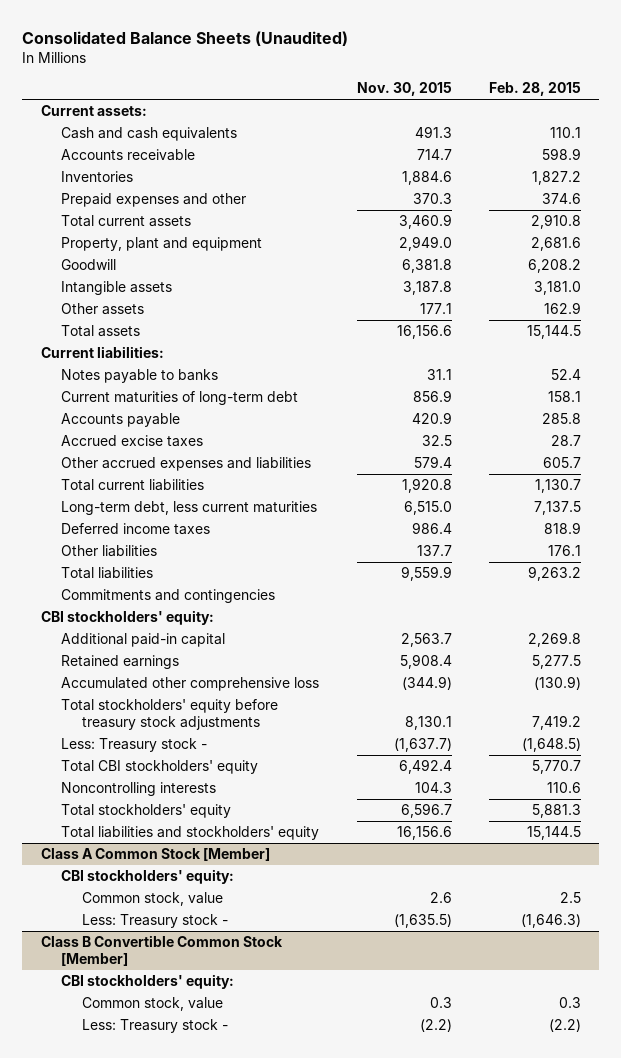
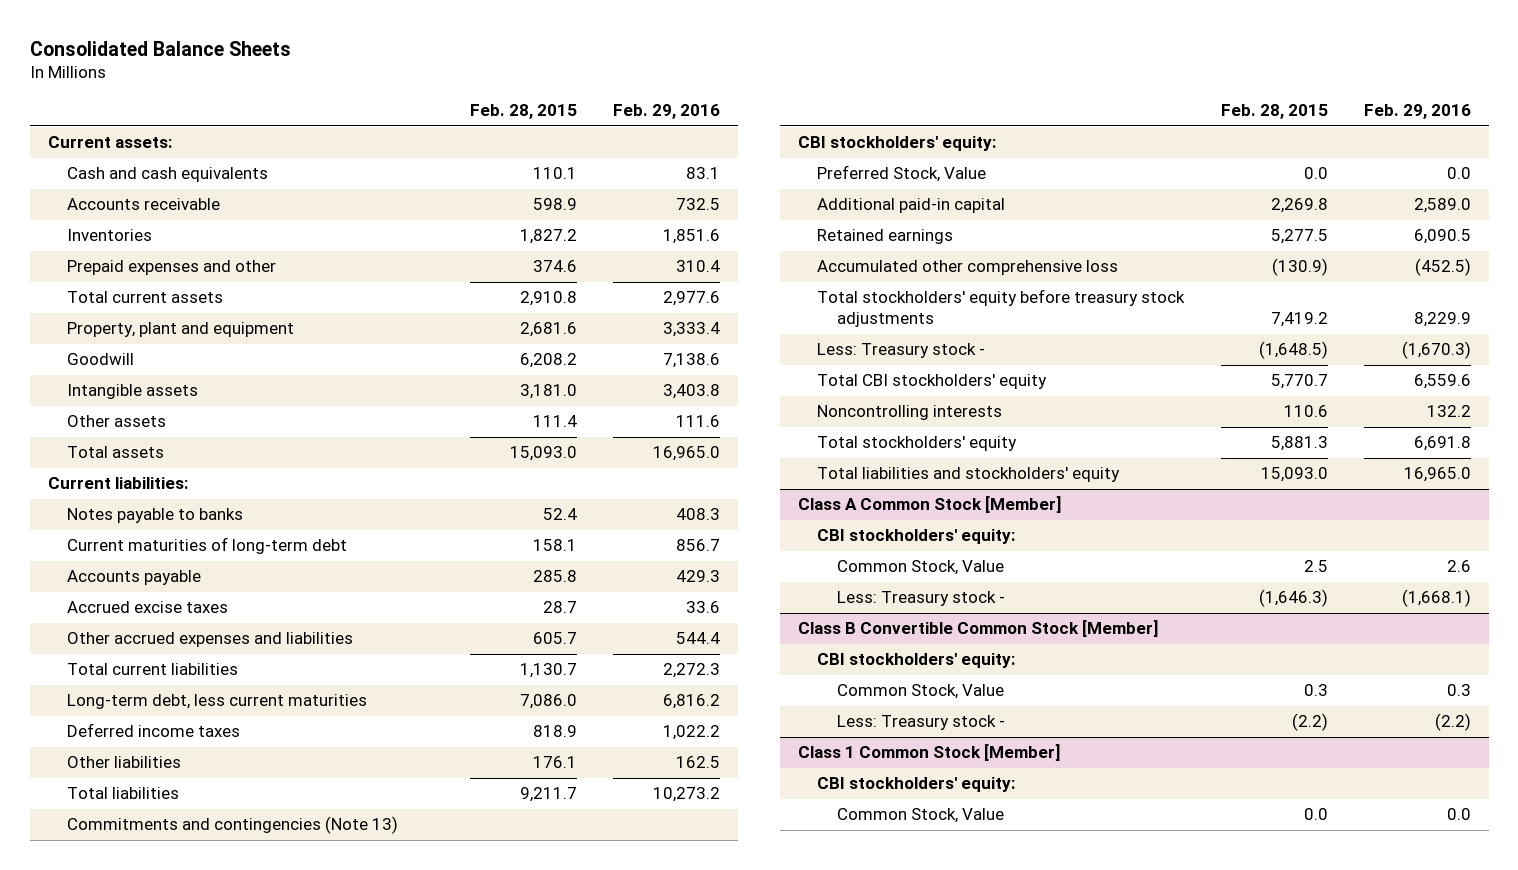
[22,31,349,47] Consolidated Balance Sheets (Unaudited) -> [29,40,291,56] Consolidated Balance Sheets
[356,82,452,97] Nov. 30, 2015 -> none
none -> [613,104,721,120] Feb. 29, 2016
[543,302,581,315] 162.9 -> [532,415,577,428] 111.4
[526,325,581,340] 15,144.5 -> [509,446,577,462] 15,093.0
[533,501,581,516] 7,137.5 -> [519,694,577,710] 7,086.0
[527,566,581,582] 9,263.2 -> [519,787,577,803] 9,211.7
[61,589,276,604] Commitments and contingencies -> [66,816,398,835] Commitments and contingencies (Note 13)
none -> [817,165,987,183] Preferred Stock, Value
[526,826,581,841] 15,144.5 -> [1260,467,1328,483] 15,093.0
[81,892,223,907] Common stock, value -> [836,560,1004,576] Common Stock, Value
[81,997,223,1012] Common stock, value -> [836,684,1004,700] Common Stock, Value
none -> [798,744,1061,762] Class 1 Common Stock [Member]
none -> [817,777,1016,793] CBI stockholders' equity:
none -> [836,808,1004,824] Common Stock, Value

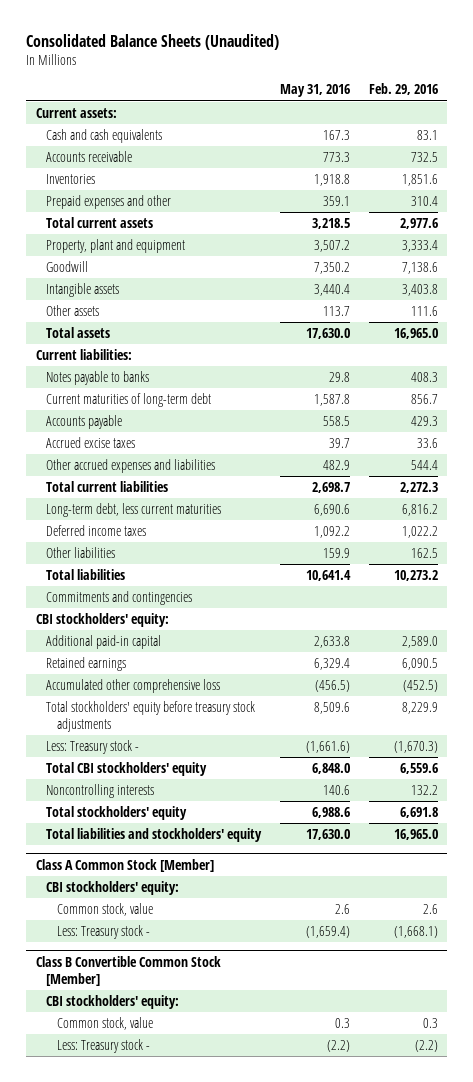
[29,40,291,56] Consolidated Balance Sheets -> [26,34,280,51] Consolidated Balance Sheets (Unaudited)
[469,104,577,120] Feb. 28, 2015 -> none
none -> [279,84,350,98] May 31, 2016
[66,816,398,835] Commitments and contingencies (Note 13) -> [46,590,193,605] Commitments and contingencies
[817,165,987,183] Preferred Stock, Value -> none
[836,560,1004,576] Common Stock, Value -> [56,902,153,916] Common stock, value
[836,684,1004,700] Common Stock, Value -> [56,1016,153,1030] Common stock, value
[798,744,1061,762] Class 1 Common Stock [Member] -> none
[817,777,1016,793] CBI stockholders' equity: -> none
[836,808,1004,824] Common Stock, Value -> none

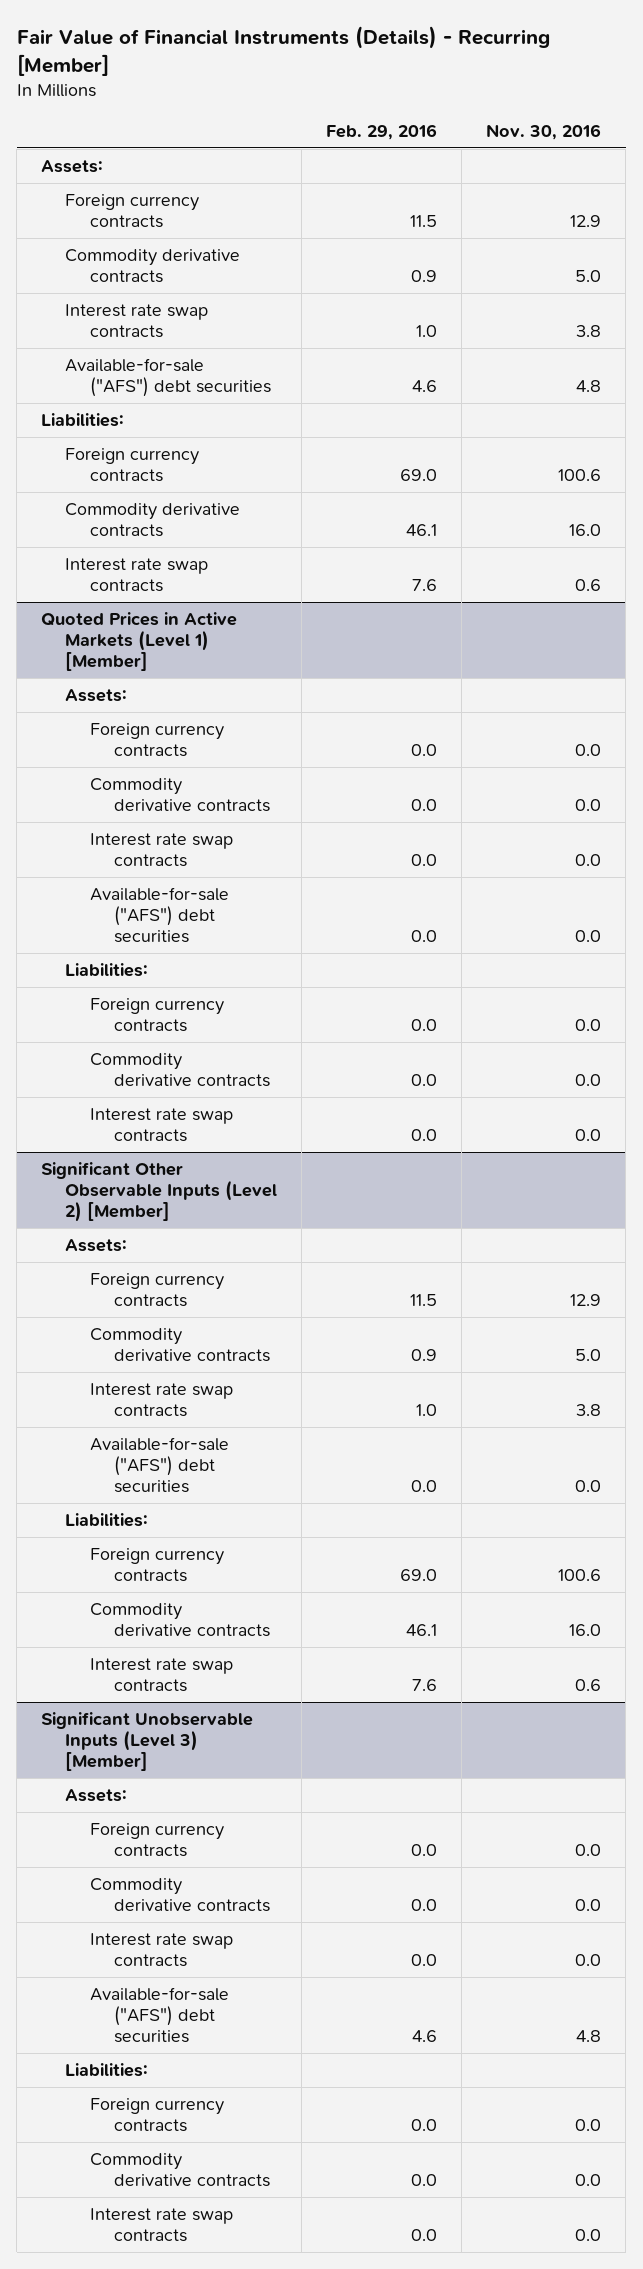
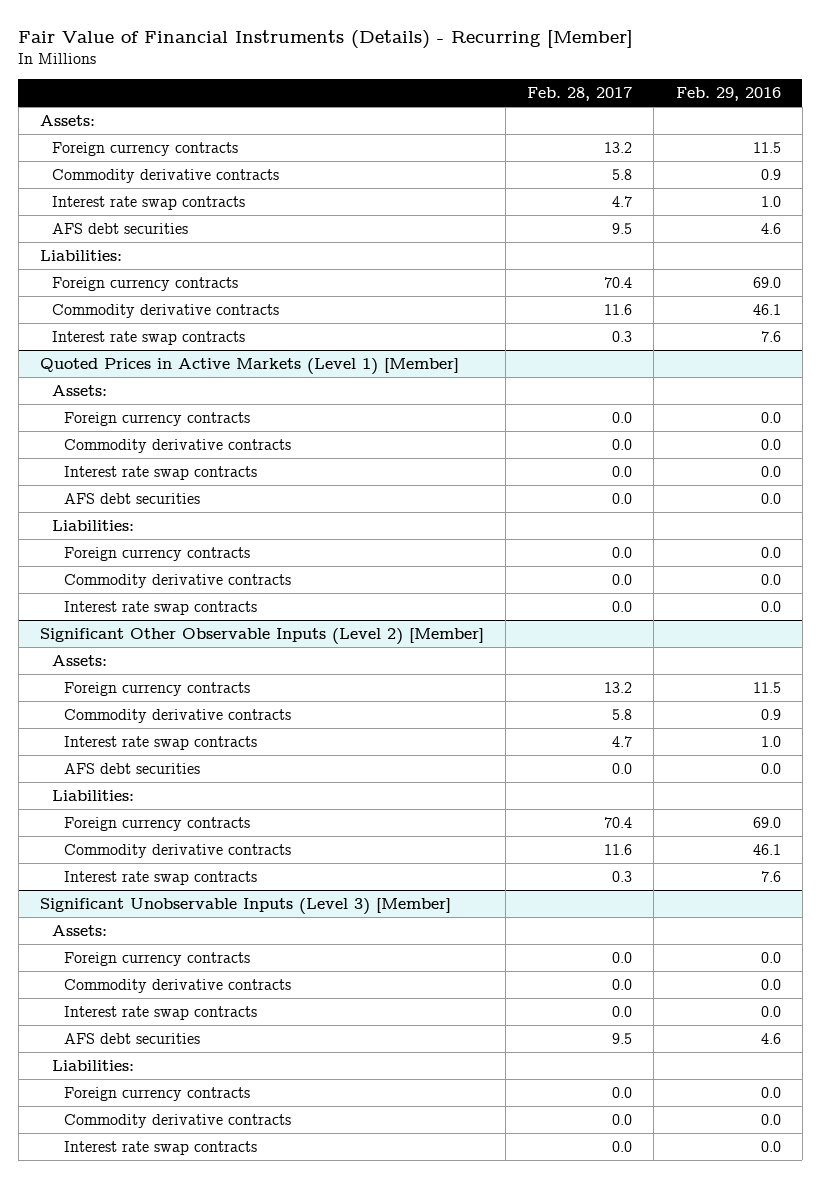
[486,123,602,140] Nov. 30, 2016 -> none
none -> [527,87,633,102] Feb. 28, 2017
[65,357,271,398] Available-for-sale ("AFS") debt securities -> [51,222,188,234] AFS debt securities
[89,886,229,944] Available-for-sale ("AFS") debt securities -> [63,492,200,504] AFS debt securities
[89,1436,229,1494] Available-for-sale ("AFS") debt securities -> [63,762,200,774] AFS debt securities
[89,1986,229,2044] Available-for-sale ("AFS") debt securities -> [63,1032,200,1044] AFS debt securities

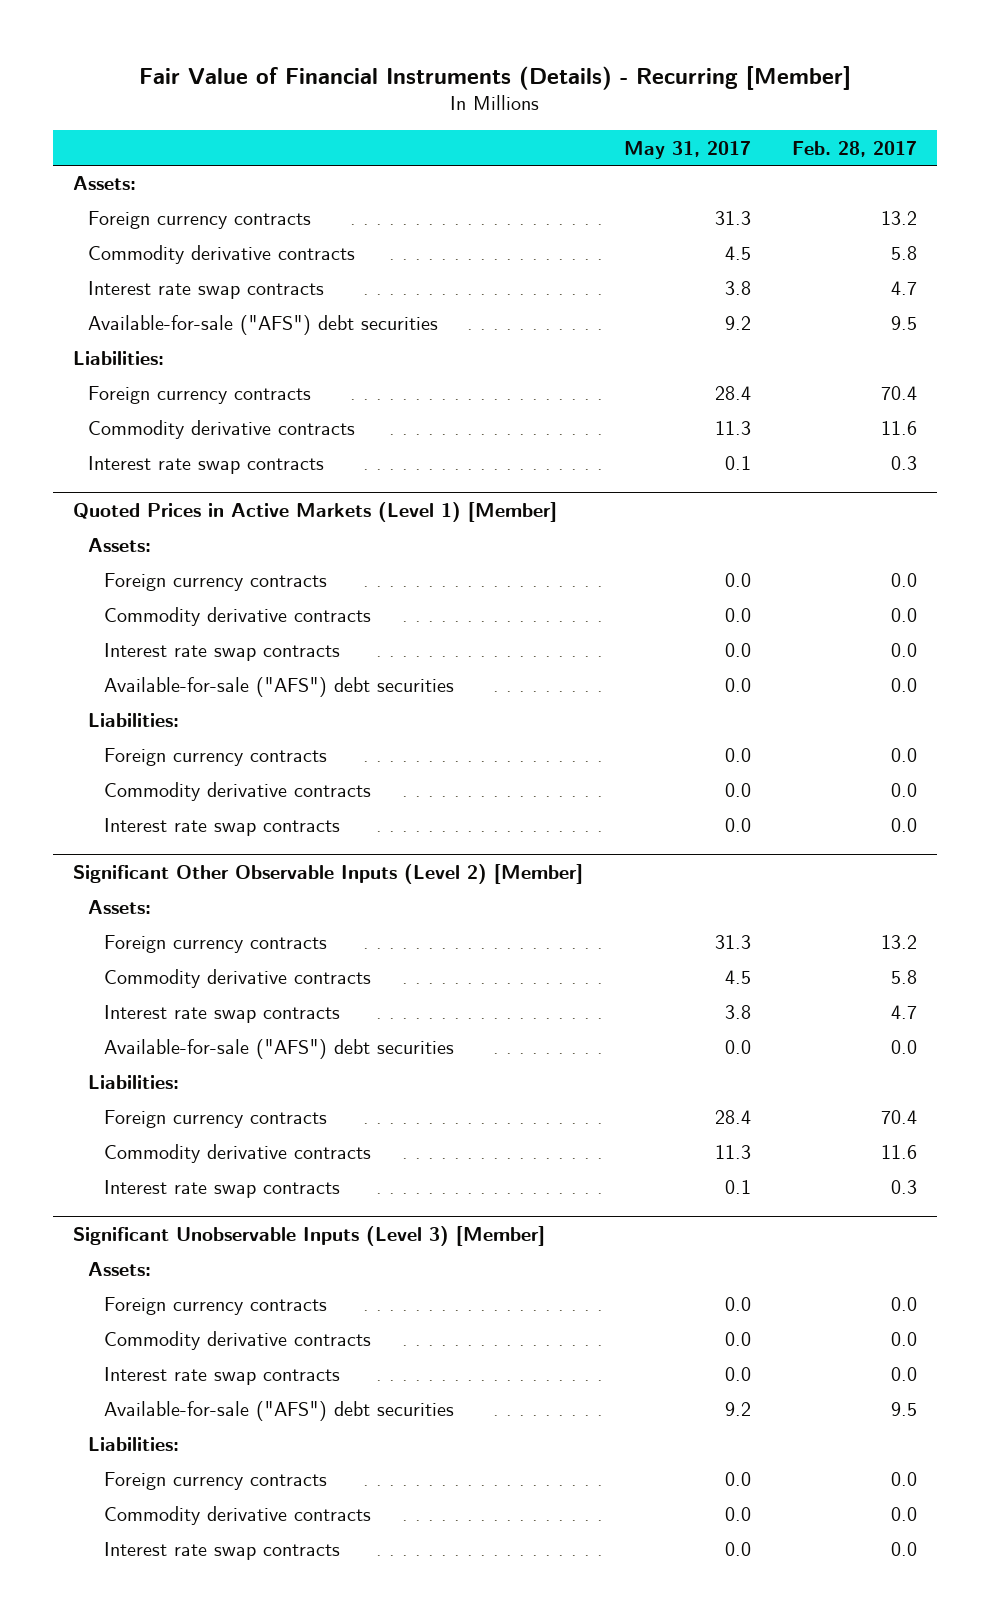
[675,87,781,102] Feb. 29, 2016 -> none
none -> [623,140,751,159] May 31, 2017
[51,222,188,234] AFS debt securities -> [88,315,439,336] Available-for-sale ("AFS") debt securities
[63,492,200,504] AFS debt securities -> [103,677,454,698] Available-for-sale ("AFS") debt securities
[63,762,200,774] AFS debt securities -> [103,1039,454,1060] Available-for-sale ("AFS") debt securities
[63,1032,200,1044] AFS debt securities -> [103,1401,454,1422] Available-for-sale ("AFS") debt securities

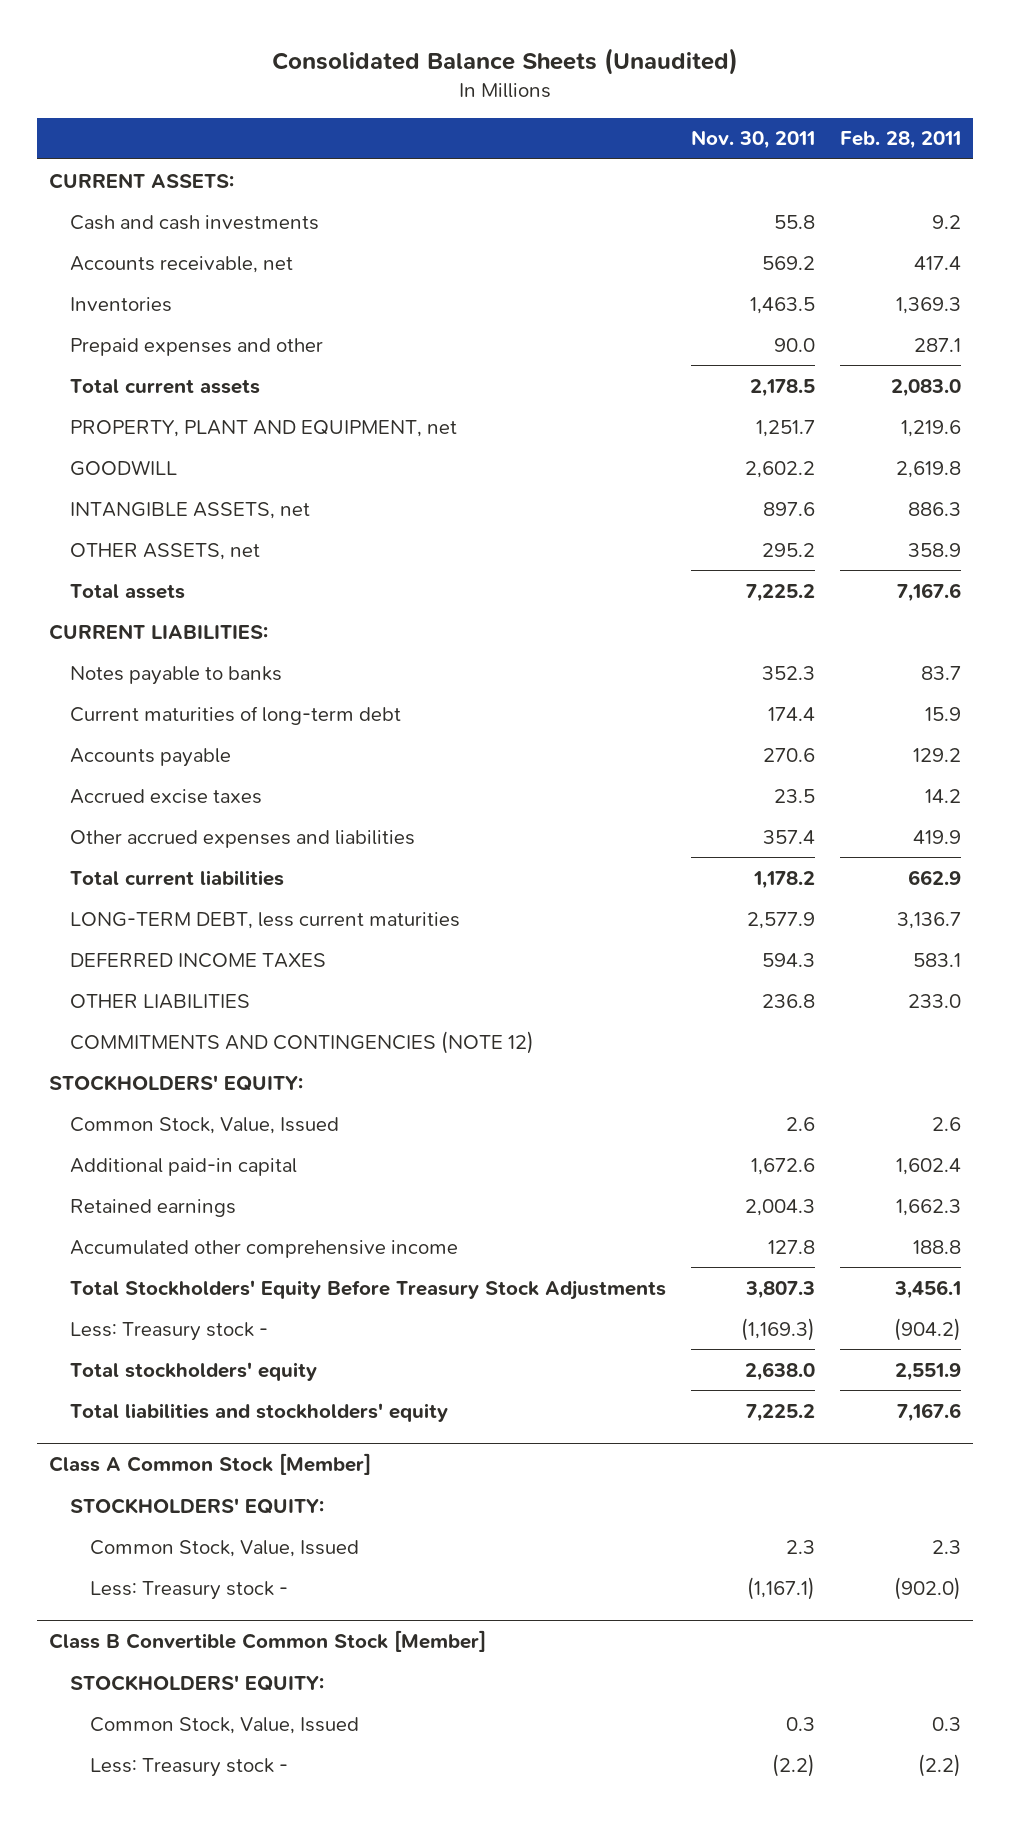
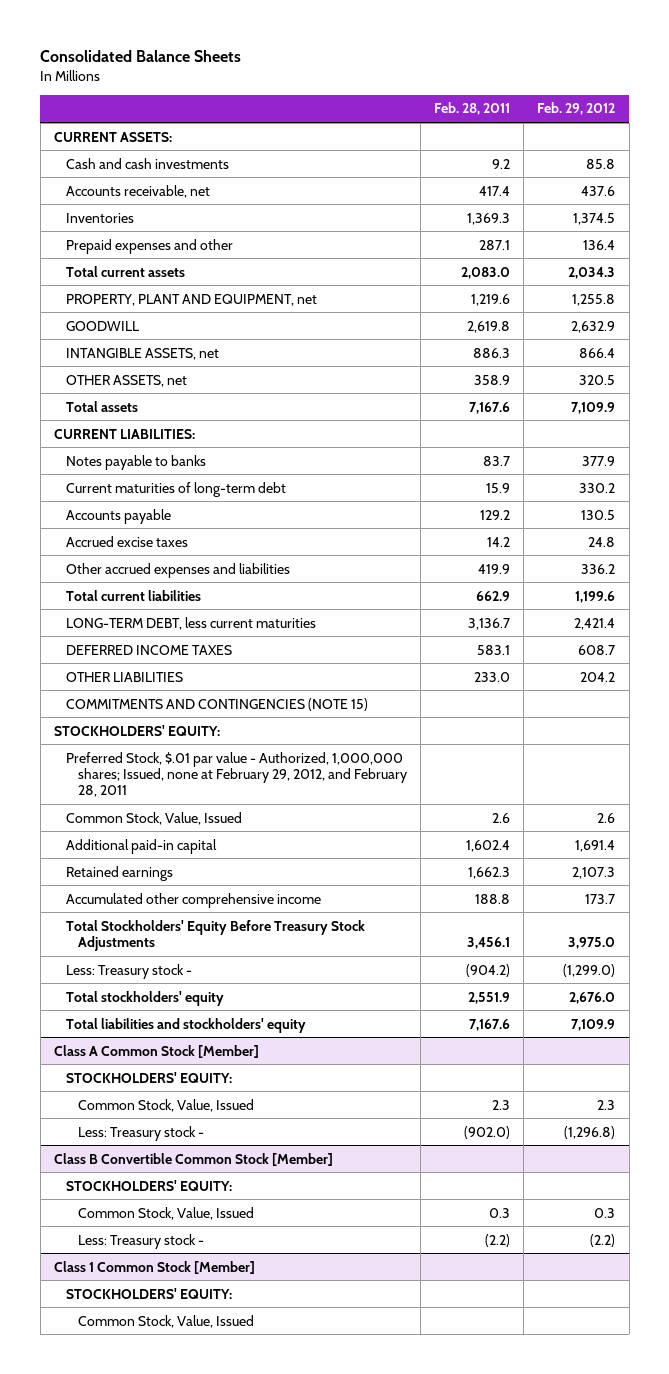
[272,47,739,75] Consolidated Balance Sheets (Unaudited) -> [40,49,242,62] Consolidated Balance Sheets
[690,130,815,150] Nov. 30, 2011 -> none
none -> [537,102,616,116] Feb. 29, 2012
[69,1030,534,1054] COMMITMENTS AND CONTINGENCIES (NOTE 12) -> [65,697,368,711] COMMITMENTS AND CONTINGENCIES (NOTE 15)
none -> [65,751,407,798] Preferred Stock, $.01 par value - Authorized, 1,000,000 shares; Issued, none at February 29, 2012, and February 28, 2011
none -> [53,1260,255,1274] Class 1 Common Stock [Member]
none -> [65,1287,232,1299] STOCKHOLDERS' EQUITY:
none -> [77,1314,254,1328] Common Stock, Value, Issued

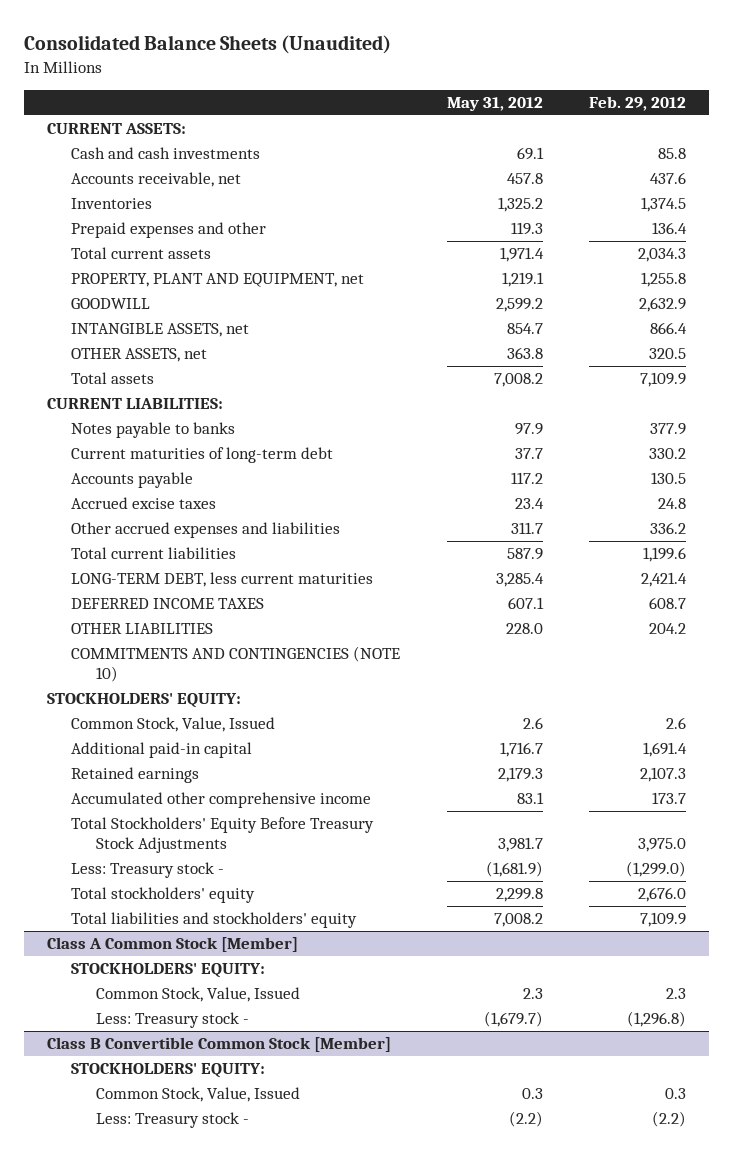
[40,49,242,62] Consolidated Balance Sheets -> [23,35,391,55] Consolidated Balance Sheets (Unaudited)
[434,102,511,116] Feb. 28, 2011 -> none
none -> [446,97,543,112] May 31, 2012
[65,697,368,711] COMMITMENTS AND CONTINGENCIES (NOTE 15) -> [71,646,401,683] COMMITMENTS AND CONTINGENCIES (NOTE 10)
[65,751,407,798] Preferred Stock, $.01 par value - Authorized, 1,000,000 shares; Issued, none at February 29, 2012, and February 28, 2011 -> none
[53,1260,255,1274] Class 1 Common Stock [Member] -> none
[65,1287,232,1299] STOCKHOLDERS' EQUITY: -> none
[77,1314,254,1328] Common Stock, Value, Issued -> none

